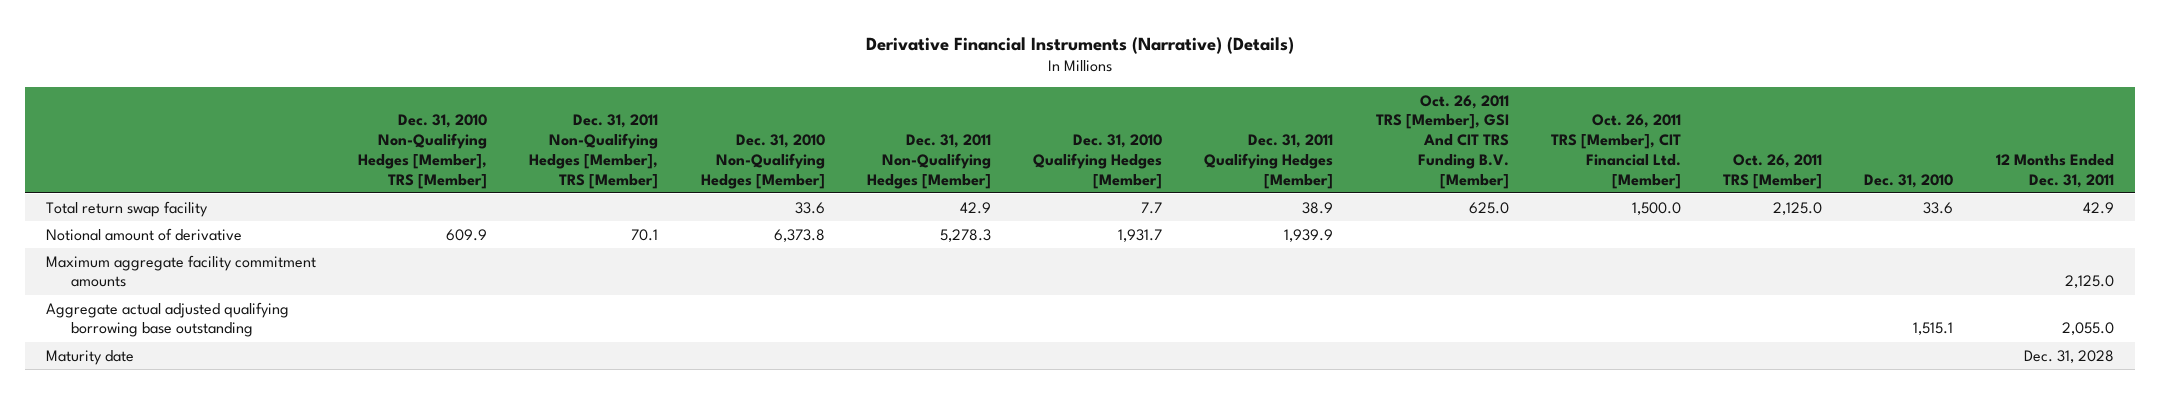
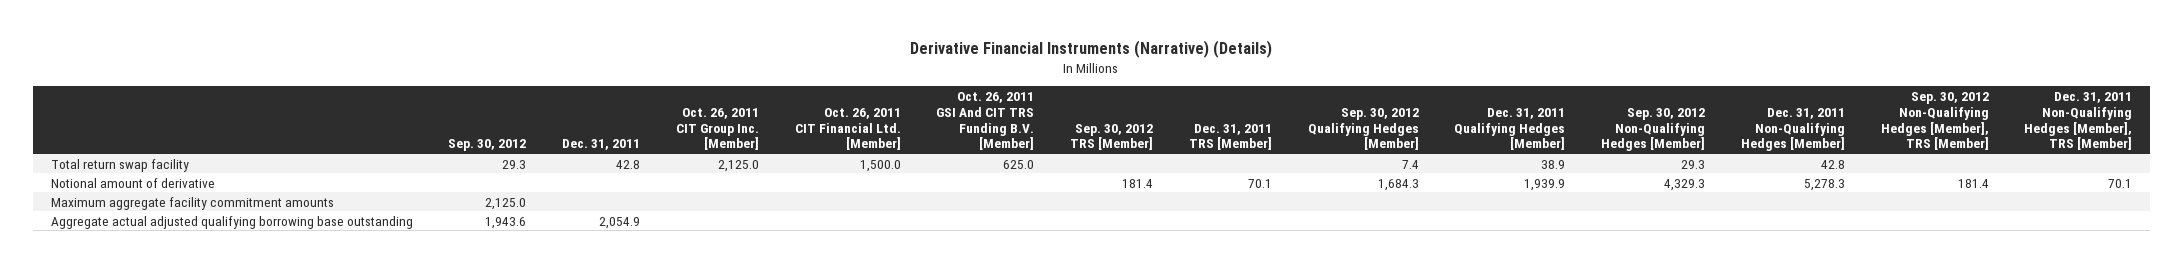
[358,114,488,189] Dec. 31, 2010 Non-Qualifying Hedges [Member], TRS [Member] -> none
[700,134,825,189] Dec. 31, 2010 Non-Qualifying Hedges [Member] -> none
[1033,134,1163,189] Dec. 31, 2010 Qualifying Hedges [Member] -> none
[1375,94,1509,189] Oct. 26, 2011 TRS [Member], GSI And CIT TRS Funding B.V. [Member] -> none
[1550,114,1681,189] Oct. 26, 2011 TRS [Member], CIT Financial Ltd. [Member] -> none
[1723,154,1823,189] Oct. 26, 2011 TRS [Member] -> none
[1864,173,1954,188] Dec. 31, 2010 -> none
[1995,154,2114,188] 12 Months Ended Dec. 31, 2011 -> none
none -> [448,139,527,152] Sep. 30, 2012
none -> [562,139,641,151] Dec. 31, 2011
none -> [675,107,759,151] Oct. 26, 2011 CIT Group Inc. [Member]
none -> [794,107,901,151] Oct. 26, 2011 CIT Financial Ltd. [Member]
none -> [936,91,1035,151] Oct. 26, 2011 GSI And CIT TRS Funding B.V. [Member]
none -> [1070,123,1154,151] Sep. 30, 2012 TRS [Member]
none -> [1188,123,1272,151] Dec. 31, 2011 TRS [Member]
none -> [1307,107,1419,151] Sep. 30, 2012 Qualifying Hedges [Member]
none -> [1601,107,1706,152] Sep. 30, 2012 Non-Qualifying Hedges [Member]
none -> [1880,91,1989,151] Sep. 30, 2012 Non-Qualifying Hedges [Member], TRS [Member]
[959,201,991,214] 42.9 -> [1820,159,1845,169] 42.8
[46,349,135,365] Maturity date -> none

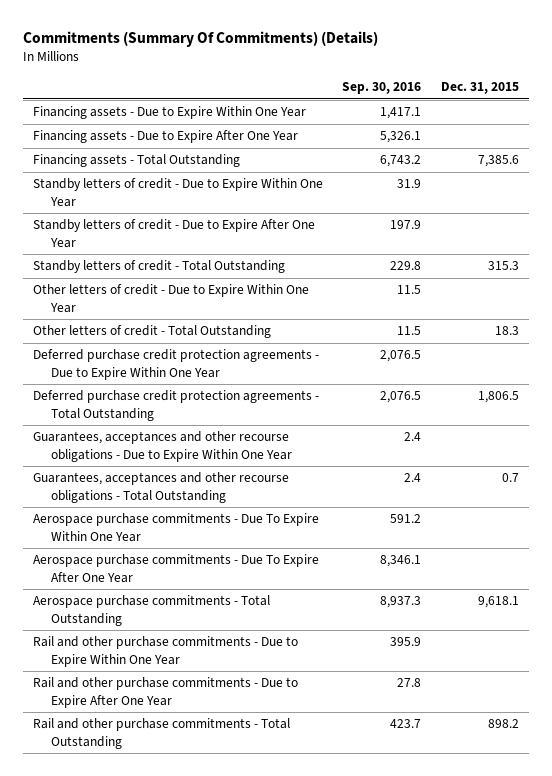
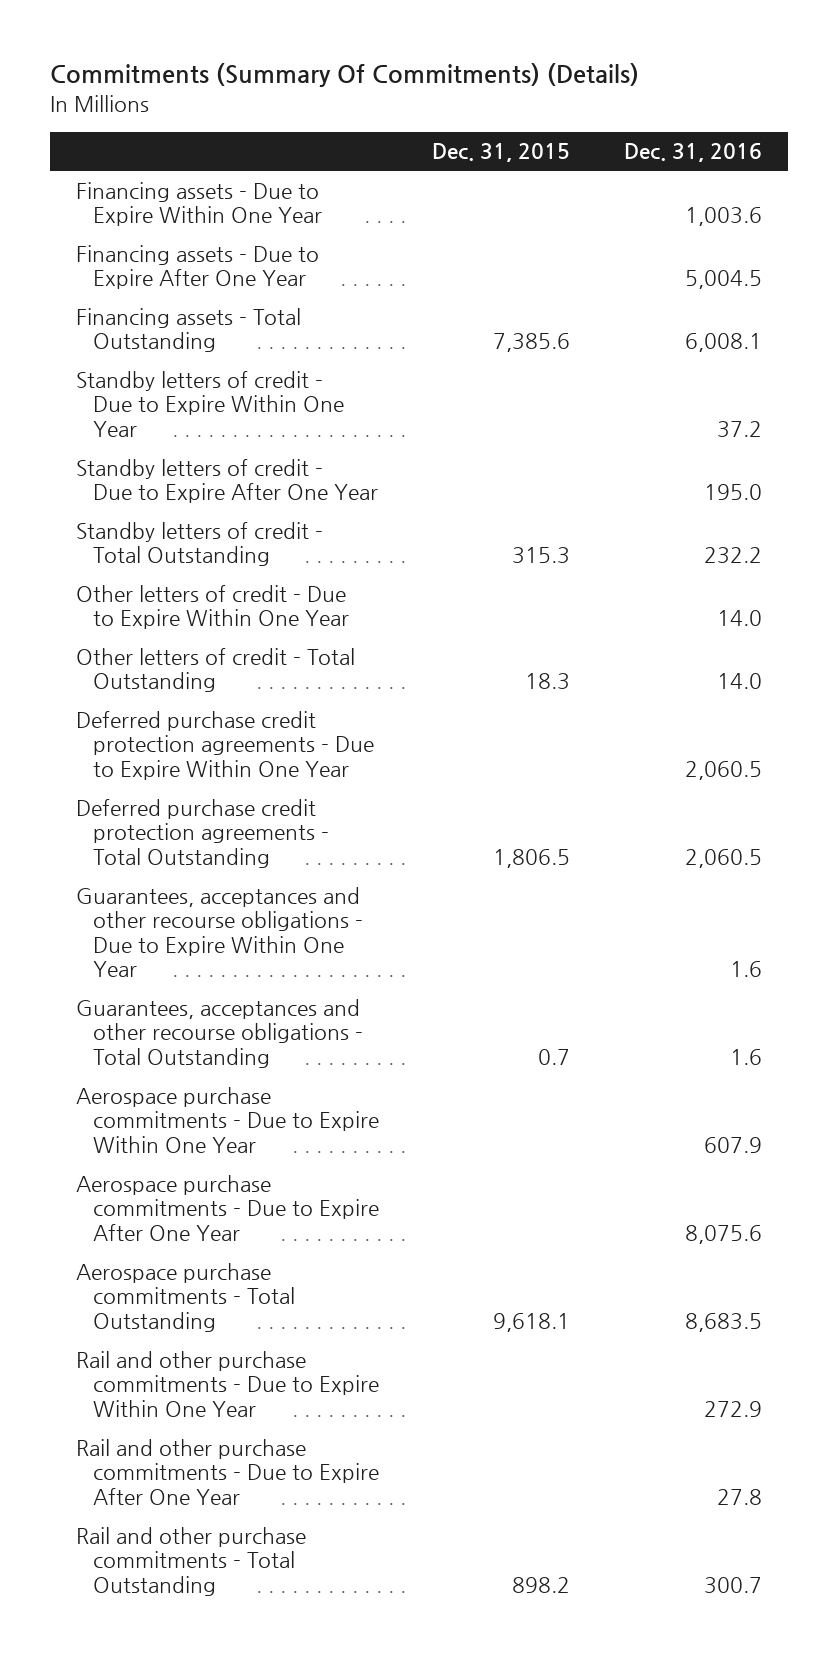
[342,81,422,94] Sep. 30, 2016 -> none
none -> [623,143,762,163] Dec. 31, 2016
[32,513,319,542] Aerospace purchase commitments - Due To Expire Within One Year -> [76,1086,379,1153] Aerospace purchase commitments - Due to Expire Within One Year
[32,554,319,583] Aerospace purchase commitments - Due To Expire After One Year -> [76,1174,379,1241] Aerospace purchase commitments - Due to Expire After One Year

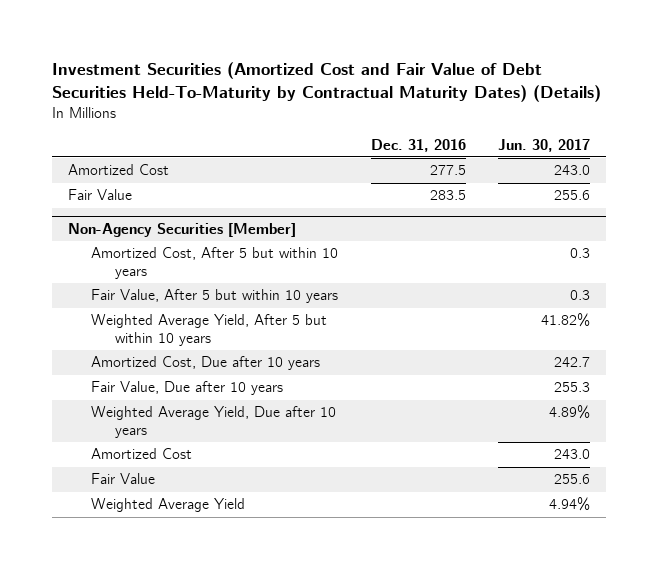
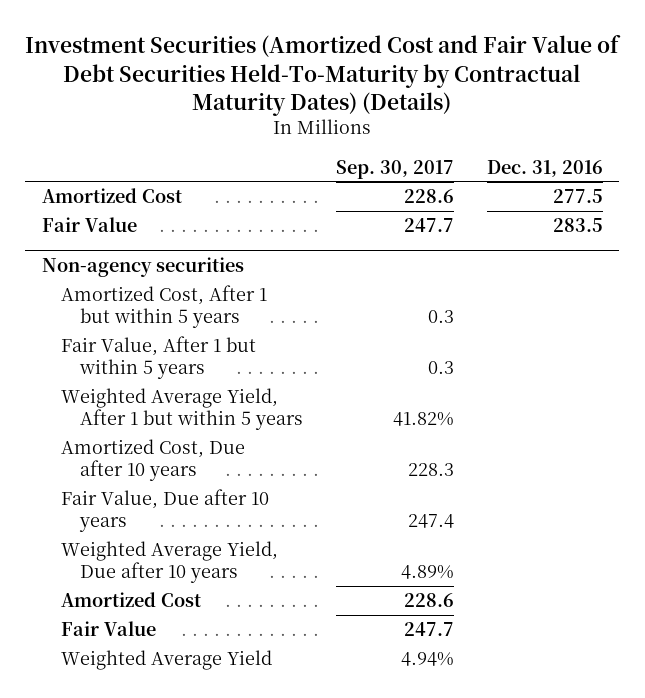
[498,138,591,152] Jun. 30, 2017 -> none
none -> [335,159,454,179] Sep. 30, 2017
[67,223,296,238] Non-Agency Securities [Member] -> [41,256,244,277] Non-agency securities
[91,247,339,279] Amortized Cost, After 5 but within 10 years -> [60,285,267,328] Amortized Cost, After 1 but within 5 years
[91,289,339,304] Fair Value, After 5 but within 10 years -> [60,336,256,379] Fair Value, After 1 but within 5 years
[91,314,328,346] Weighted Average Yield, After 5 but within 10 years -> [60,388,303,430] Weighted Average Yield, After 1 but within 5 years

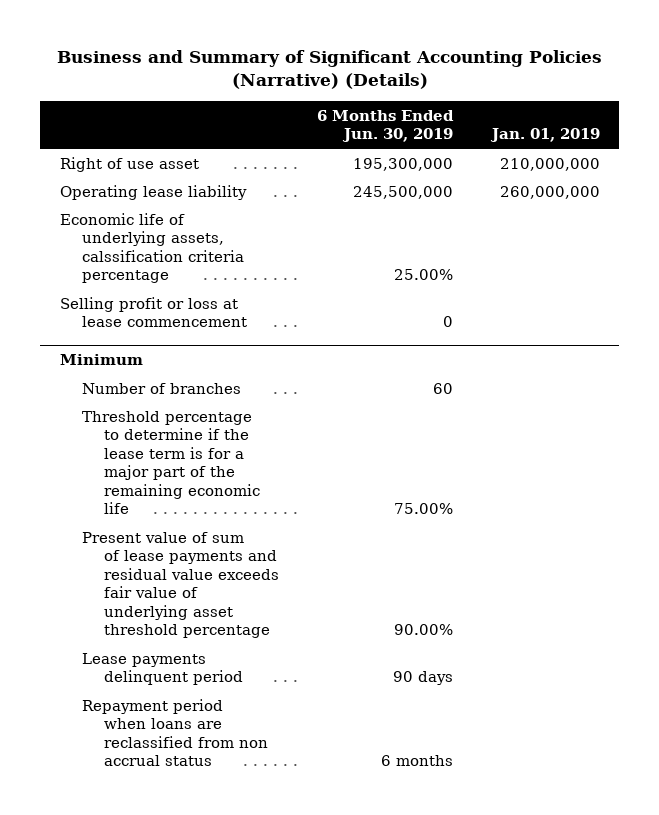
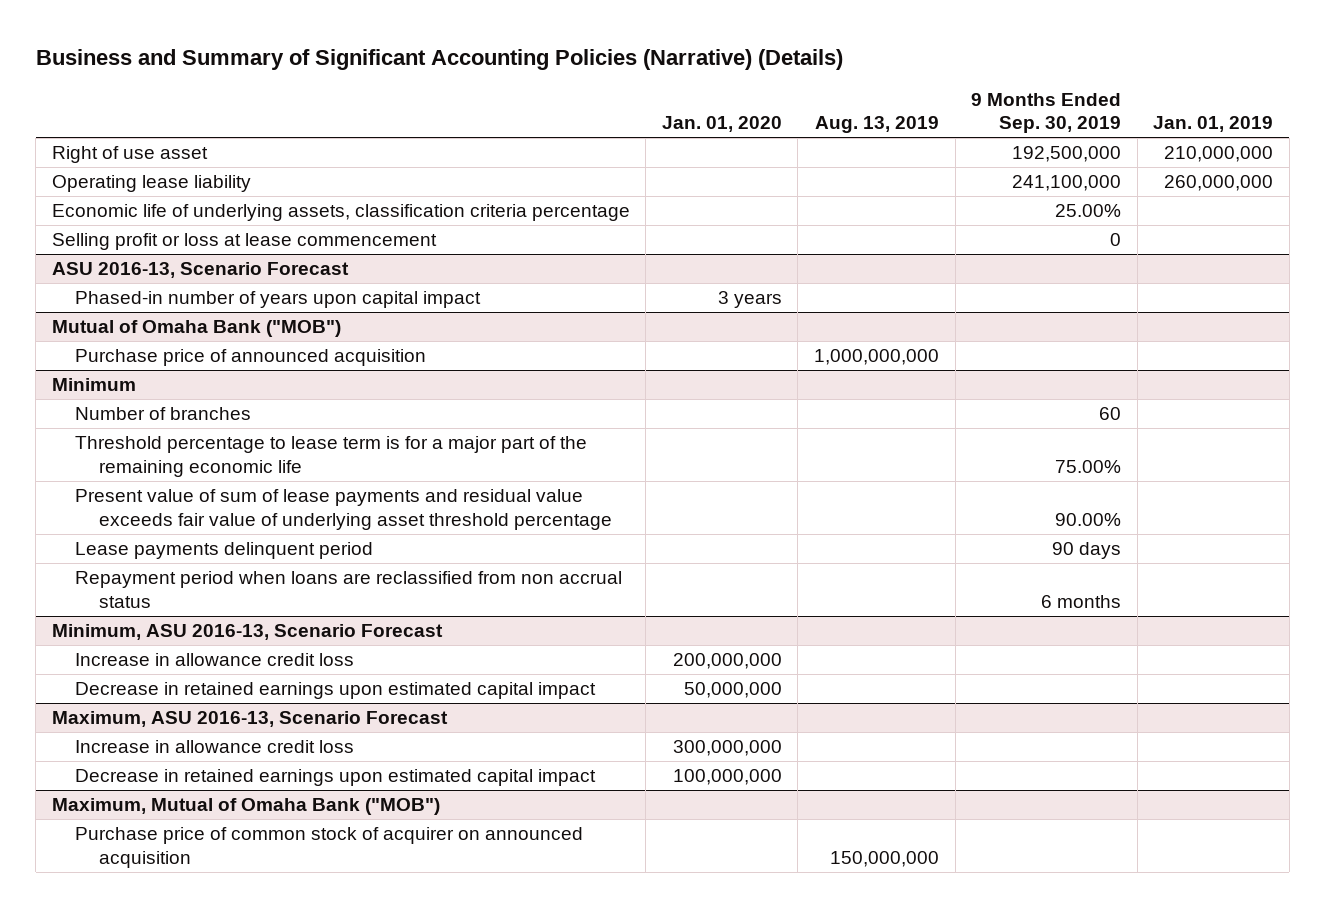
[317,109,455,143] 6 Months Ended Jun. 30, 2019 -> none
none -> [661,116,782,133] Jan. 01, 2020
none -> [814,116,939,134] Aug. 13, 2019
none -> [971,92,1122,134] 9 Months Ended Sep. 30, 2019
[59,212,244,284] Economic life of underlying assets, calssification criteria percentage -> [51,204,630,222] Economic life of underlying assets, classification criteria percentage
none -> [51,262,349,279] ASU 2016-13, Scenario Forecast
none -> [75,291,482,309] Phased-in number of years upon capital impact
none -> [51,320,341,338] Mutual of Omaha Bank ("MOB")
none -> [75,349,427,367] Purchase price of announced acquisition
[81,410,260,515] Threshold percentage to determine if the lease term is for a major part of the remaining economic life -> [75,436,588,477] Threshold percentage to lease term is for a major part of the remaining economic life
none -> [51,624,443,641] Minimum, ASU 2016-13, Scenario Forecast
none -> [75,653,355,667] Increase in allowance credit loss
none -> [75,682,597,700] Decrease in retained earnings upon estimated capital impact
none -> [51,711,448,728] Maximum, ASU 2016-13, Scenario Forecast
none -> [75,740,355,754] Increase in allowance credit loss
none -> [75,769,597,787] Decrease in retained earnings upon estimated capital impact
none -> [51,798,440,816] Maximum, Mutual of Omaha Bank ("MOB")
none -> [75,827,584,868] Purchase price of common stock of acquirer on announced acquisition

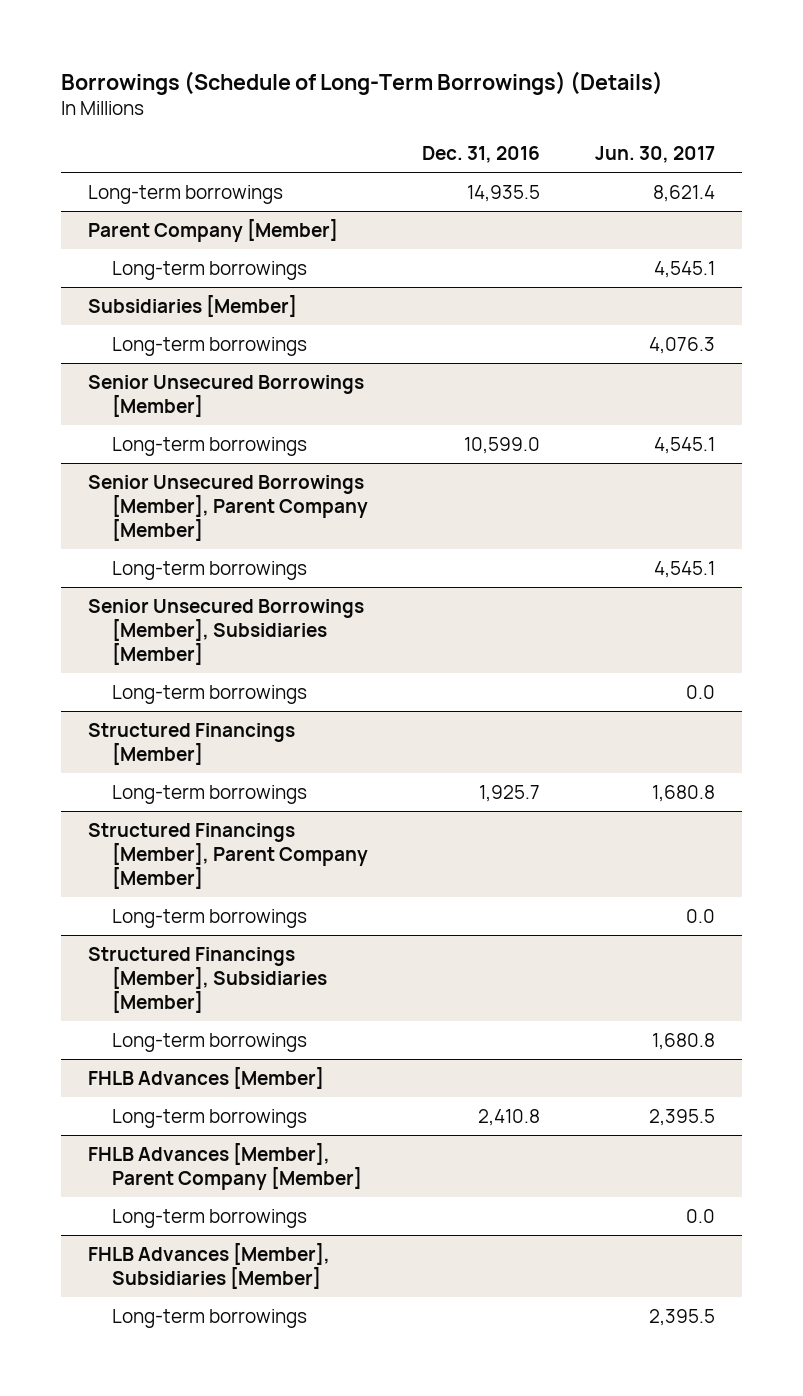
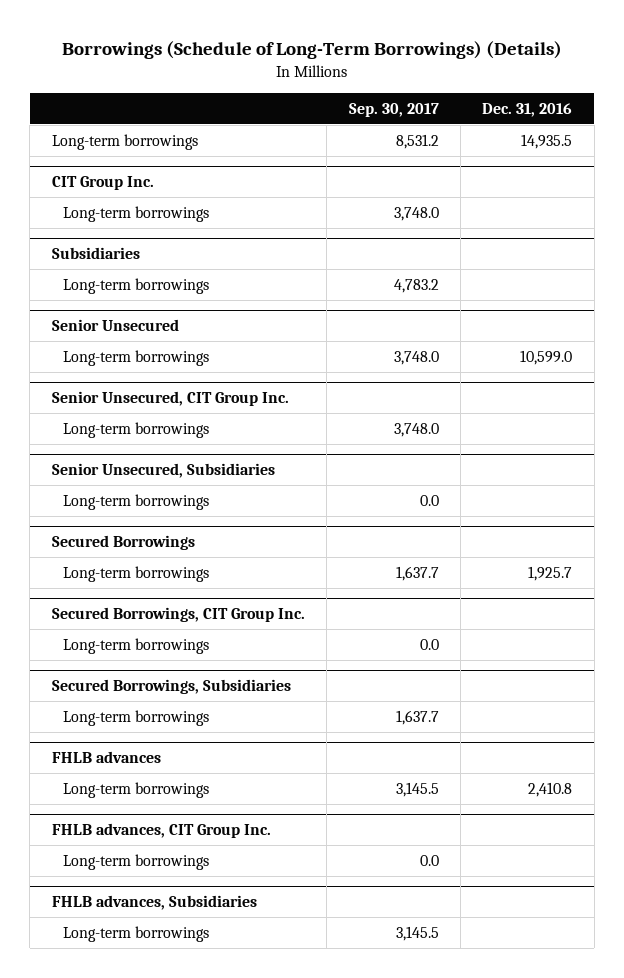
[594,146,715,164] Jun. 30, 2017 -> none
none -> [348,102,439,117] Sep. 30, 2017
[88,218,339,242] Parent Company [Member] -> [51,176,154,191] CIT Group Inc.
[88,294,298,317] Subsidiaries [Member] -> [51,247,140,260] Subsidiaries
[88,374,365,417] Senior Unsecured Borrowings [Member] -> [51,319,179,332] Senior Unsecured
[88,474,368,541] Senior Unsecured Borrowings [Member], Parent Company [Member] -> none
[111,560,307,580] Long-term borrowings -> none
none -> [51,391,289,407] Senior Unsecured, CIT Group Inc.
none -> [63,421,210,438] Long-term borrowings
[88,598,365,665] Senior Unsecured Borrowings [Member], Subsidiaries [Member] -> [51,463,275,479] Senior Unsecured, Subsidiaries
[88,722,296,765] Structured Financings [Member] -> [51,535,195,551] Secured Borrowings
[88,822,368,889] Structured Financings [Member], Parent Company [Member] -> none
[111,908,307,928] Long-term borrowings -> none
[88,946,327,1013] Structured Financings [Member], Subsidiaries [Member] -> none
[111,1032,307,1052] Long-term borrowings -> none
none -> [51,607,305,623] Secured Borrowings, CIT Group Inc.
none -> [63,637,210,654] Long-term borrowings
none -> [51,679,291,695] Secured Borrowings, Subsidiaries
none -> [63,709,210,726] Long-term borrowings
[88,1066,325,1089] FHLB Advances [Member] -> [51,751,161,764] FHLB advances
[88,1142,362,1190] FHLB Advances [Member], Parent Company [Member] -> none
[111,1208,307,1228] Long-term borrowings -> none
none -> [51,823,271,839] FHLB advances, CIT Group Inc.
none -> [63,853,210,870] Long-term borrowings
[88,1242,331,1289] FHLB Advances [Member], Subsidiaries [Member] -> [51,895,257,911] FHLB advances, Subsidiaries

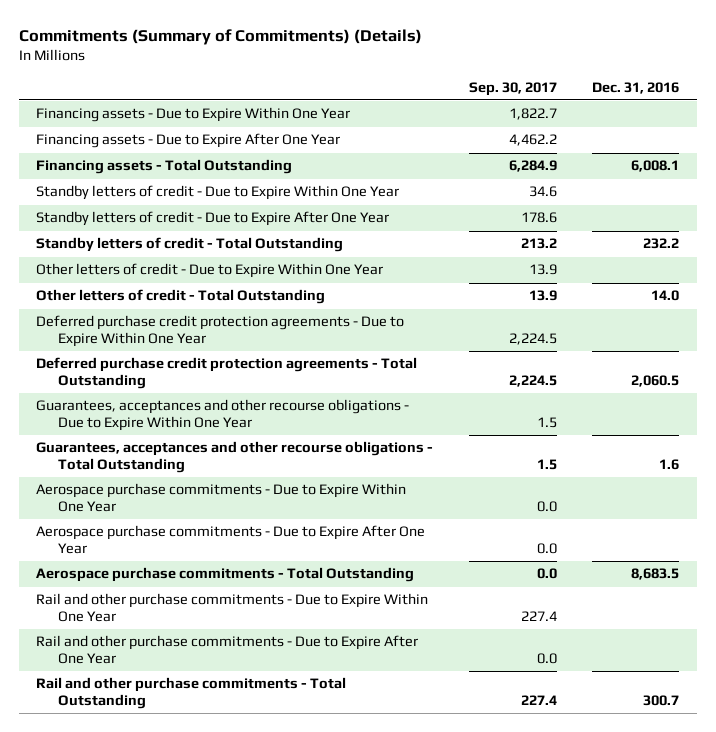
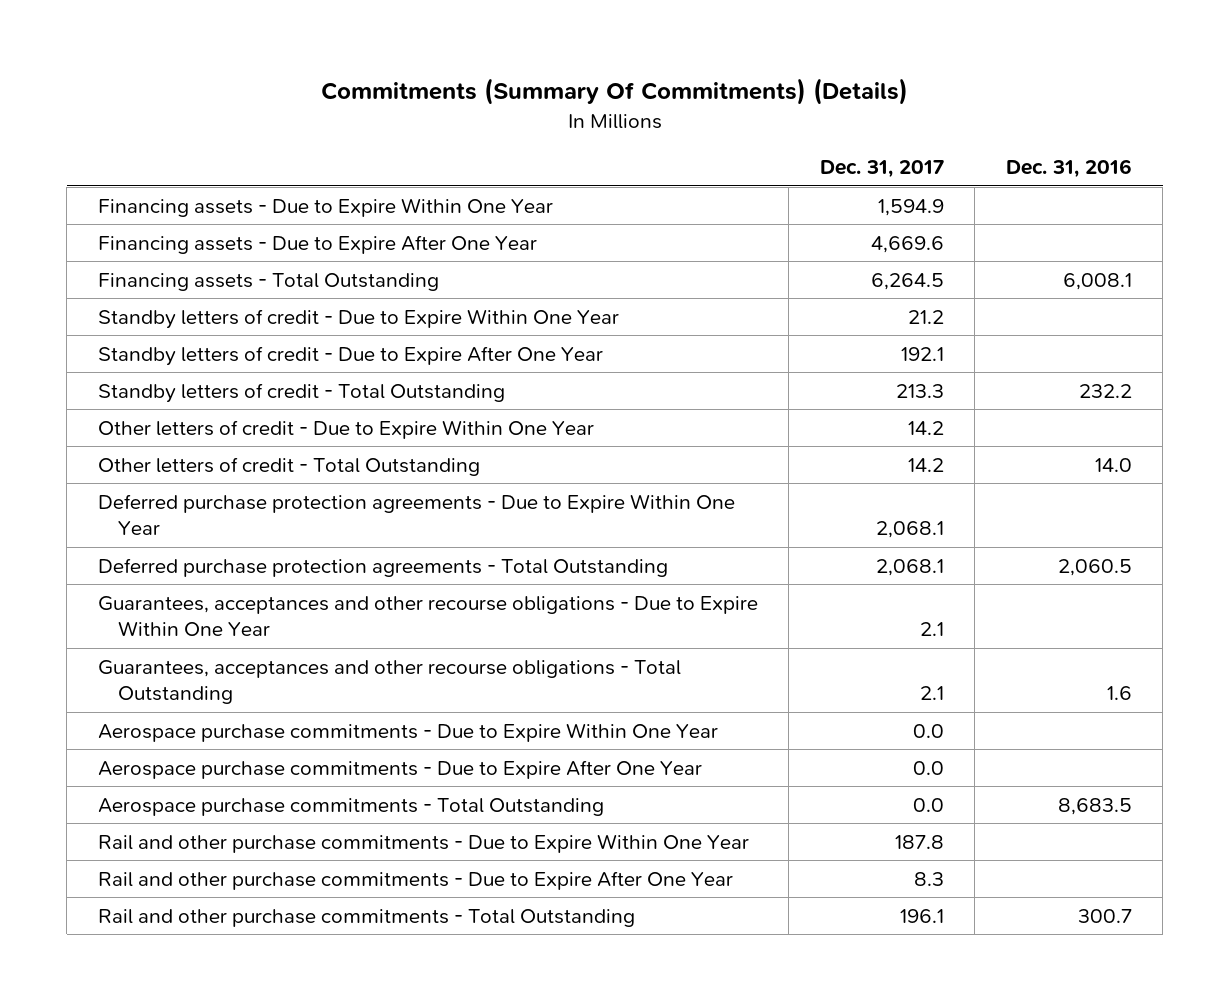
[18,28,422,45] Commitments (Summary of Commitments) (Details) -> [320,78,908,106] Commitments (Summary Of Commitments) (Details)
[468,81,557,96] Sep. 30, 2017 -> none
none -> [819,160,944,179] Dec. 31, 2017
[36,315,405,348] Deferred purchase credit protection agreements - Due to Expire Within One Year -> [97,493,735,536] Deferred purchase protection agreements - Due to Expire Within One Year
[36,357,418,390] Deferred purchase credit protection agreements - Total Outstanding -> [97,557,668,577] Deferred purchase protection agreements - Total Outstanding

